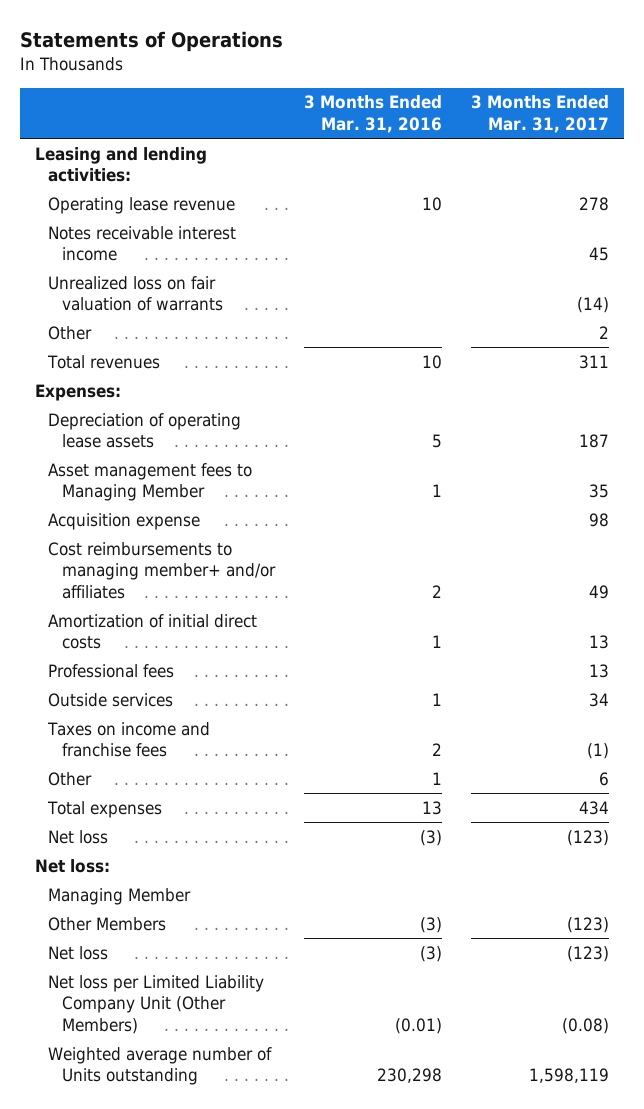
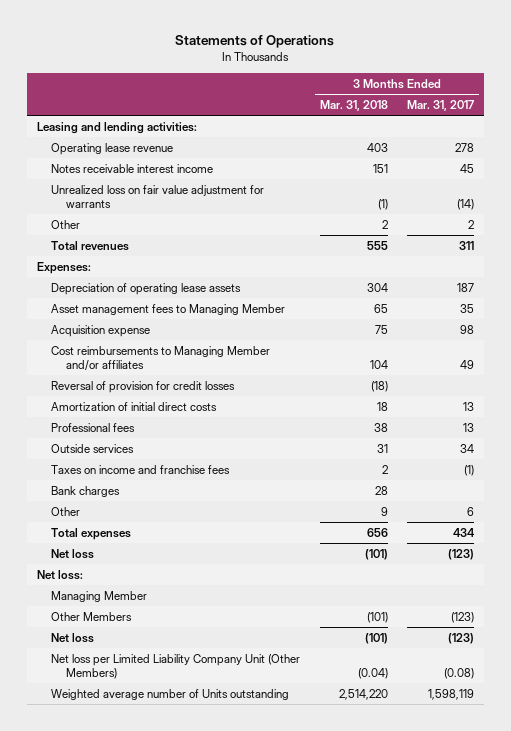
[303,95,442,133] 3 Months Ended Mar. 31, 2016 -> none
none -> [319,100,388,112] Mar. 31, 2018
[48,275,223,312] Unrealized loss on fair valuation of warrants -> [51,184,265,208] Unrealized loss on fair value adjustment for warrants
[48,541,276,599] Cost reimbursements to managing member+ and/or affiliates -> [51,345,271,371] Cost reimbursements to Managing Member and/or affiliates
none -> [51,380,236,393] Reversal of provision for credit losses
none -> [51,485,121,497] Bank charges

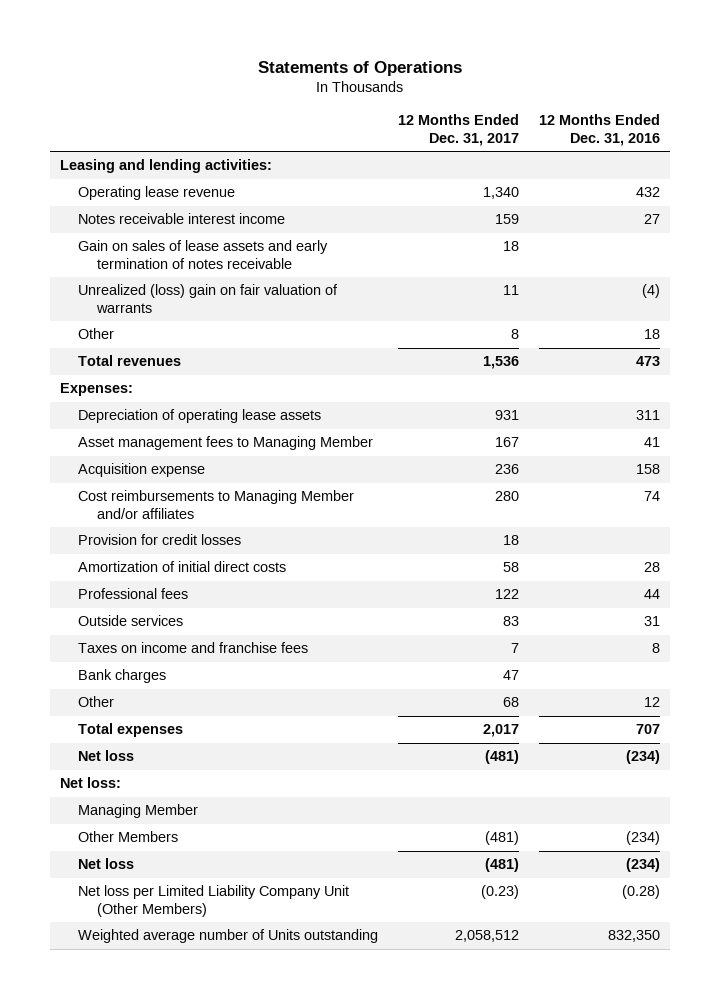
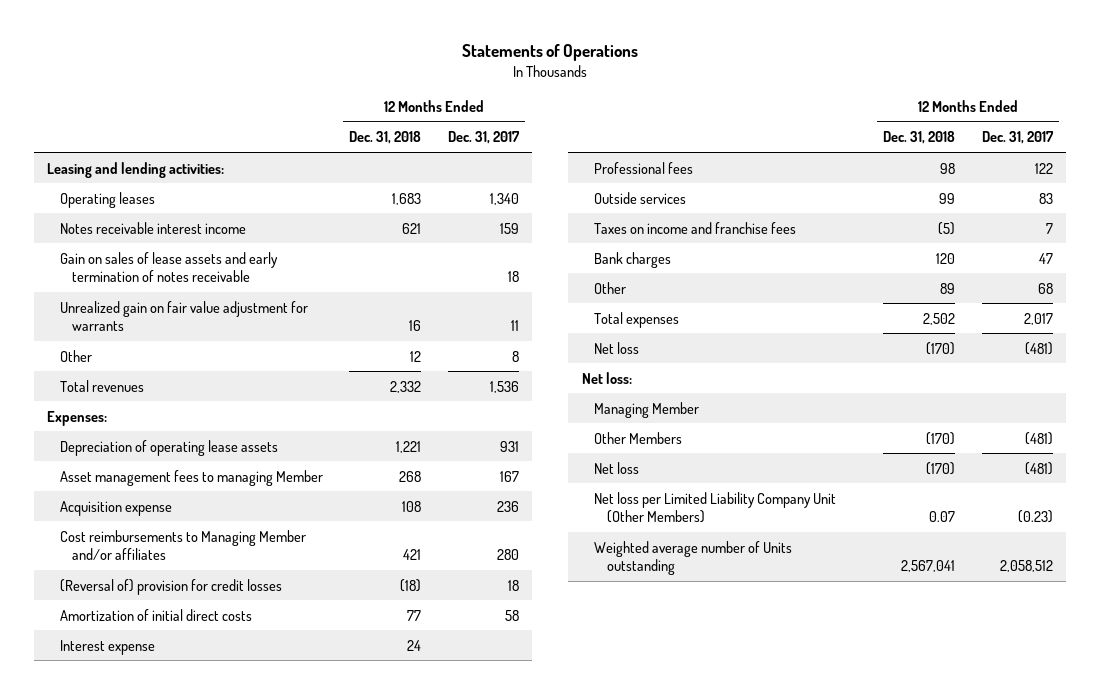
[538,114,660,146] 12 Months Ended Dec. 31, 2016 -> none
none -> [349,131,422,145] Dec. 31, 2018
[78,186,236,201] Operating lease revenue -> [59,191,155,208] Operating leases
[78,284,339,313] Unrealized (loss) gain on fair valuation of warrants -> [59,300,308,332] Unrealized gain on fair value adjustment for warrants
[78,436,374,451] Asset management fees to Managing Member -> [59,469,323,486] Asset management fees to managing Member
[78,534,242,546] Provision for credit losses -> [59,578,282,595] (Reversal of) provision for credit losses
none -> [59,639,155,655] Interest expense

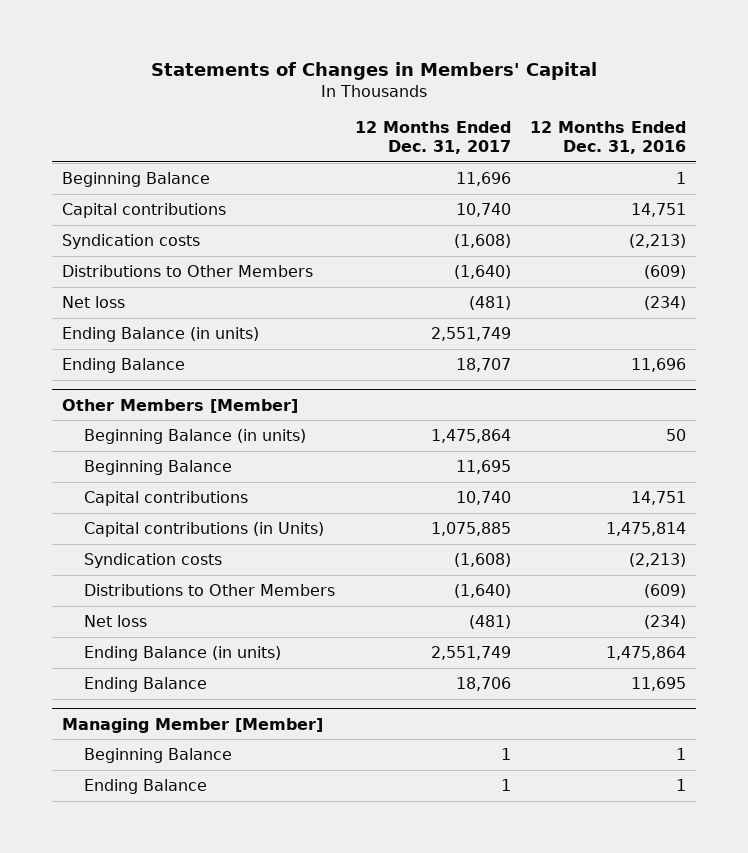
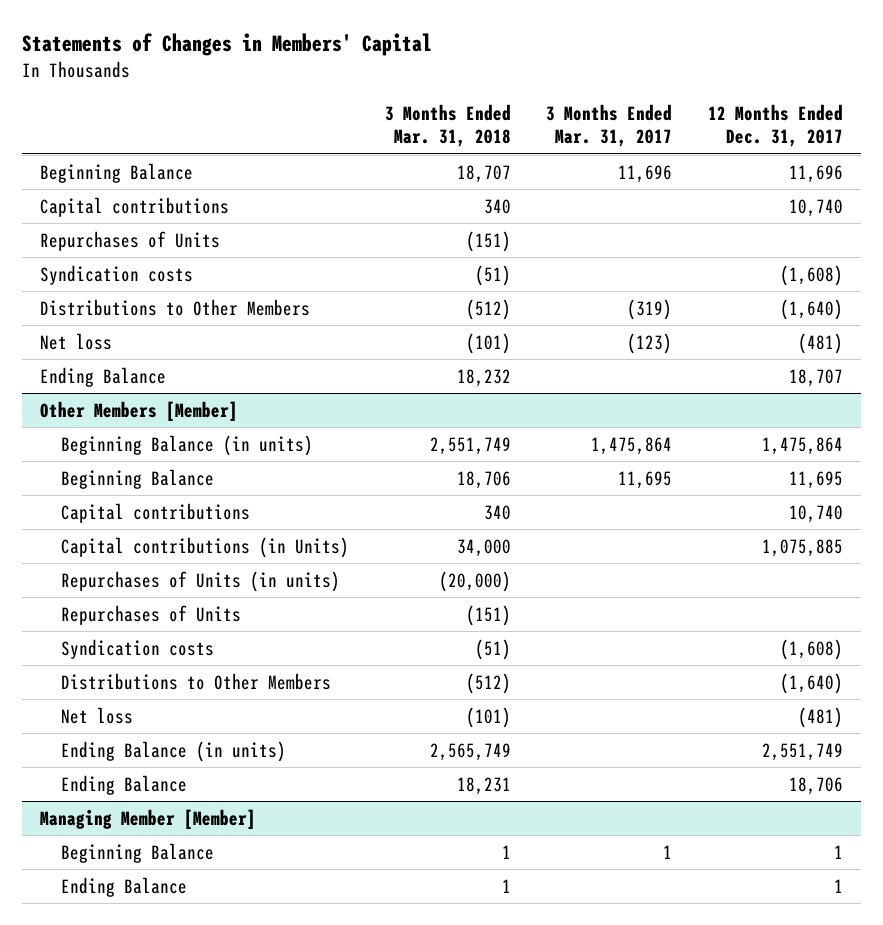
[530,120,687,155] 12 Months Ended Dec. 31, 2016 -> none
none -> [384,104,511,148] 3 Months Ended Mar. 31, 2018
none -> [546,104,673,148] 3 Months Ended Mar. 31, 2017
none -> [39,230,220,251] Repurchases of Units
[61,326,259,342] Ending Balance (in units) -> none
none -> [61,570,341,592] Repurchases of Units (in units)
none -> [61,604,242,625] Repurchases of Units

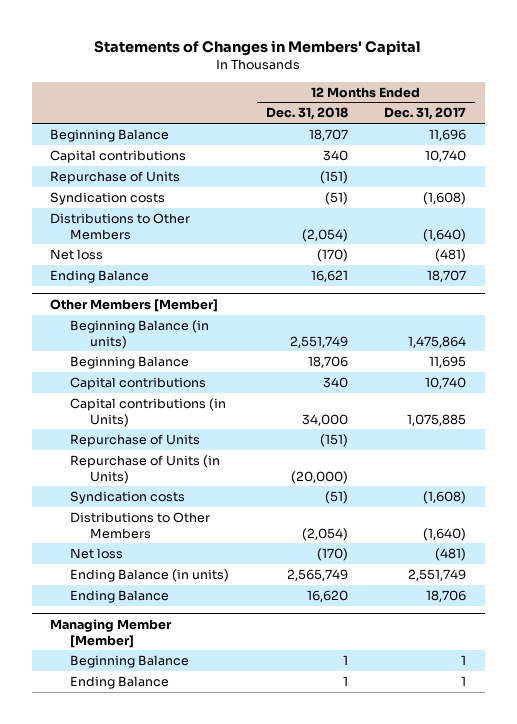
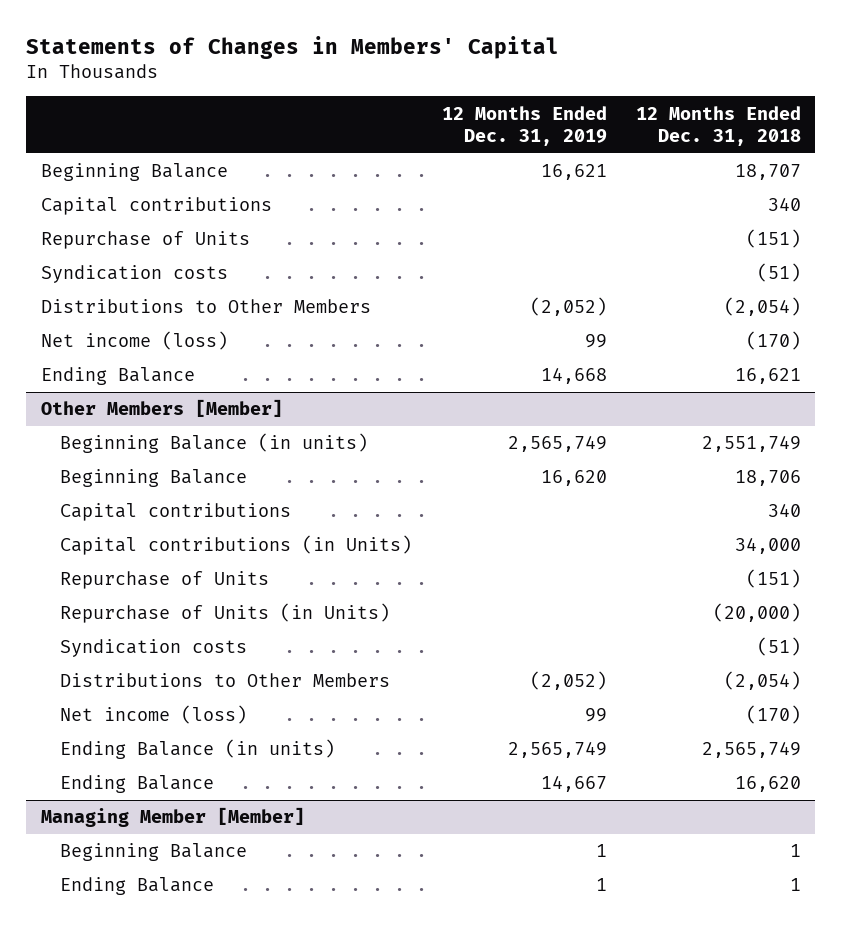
[384,107,467,121] Dec. 31, 2017 -> none
none -> [441,105,607,147] 12 Months Ended Dec. 31, 2019
[50,248,104,260] Net loss -> [40,331,228,351] Net income (loss)
[70,547,124,559] Net loss -> [60,705,248,725] Net income (loss)

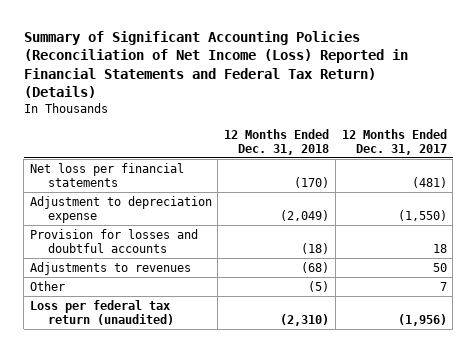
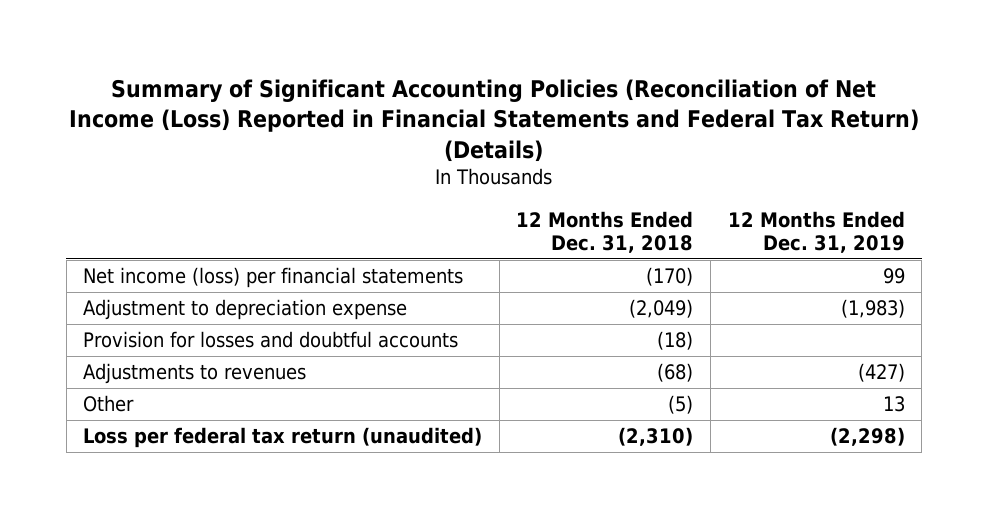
[341,128,447,155] 12 Months Ended Dec. 31, 2017 -> none
none -> [727,211,905,254] 12 Months Ended Dec. 31, 2019
[29,162,184,187] Net loss per financial statements -> [83,266,464,288] Net income (loss) per financial statements

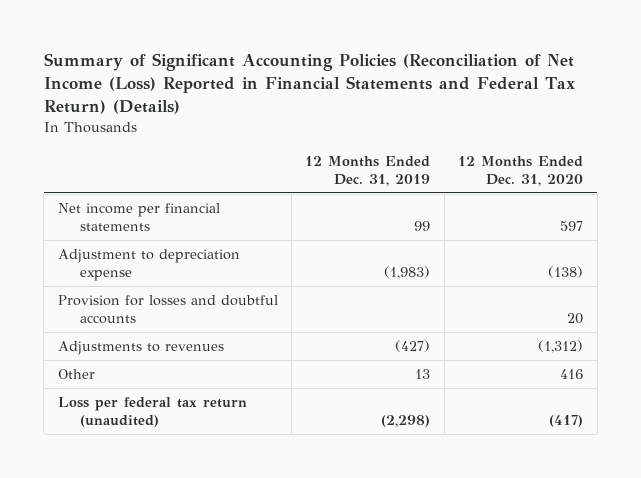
[516,211,694,254] 12 Months Ended Dec. 31, 2018 -> none
none -> [458,155,584,186] 12 Months Ended Dec. 31, 2020
[83,266,464,288] Net income (loss) per financial statements -> [57,203,220,232] Net income per financial statements

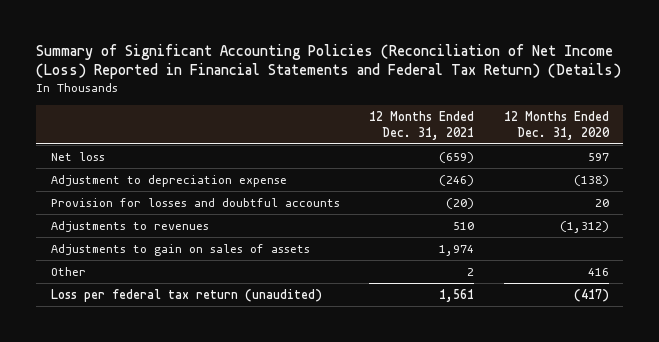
[305,155,431,186] 12 Months Ended Dec. 31, 2019 -> none
none -> [369,110,475,140] 12 Months Ended Dec. 31, 2021
[57,203,220,232] Net income per financial statements -> [50,151,105,161] Net loss
none -> [50,243,310,256] Adjustments to gain on sales of assets

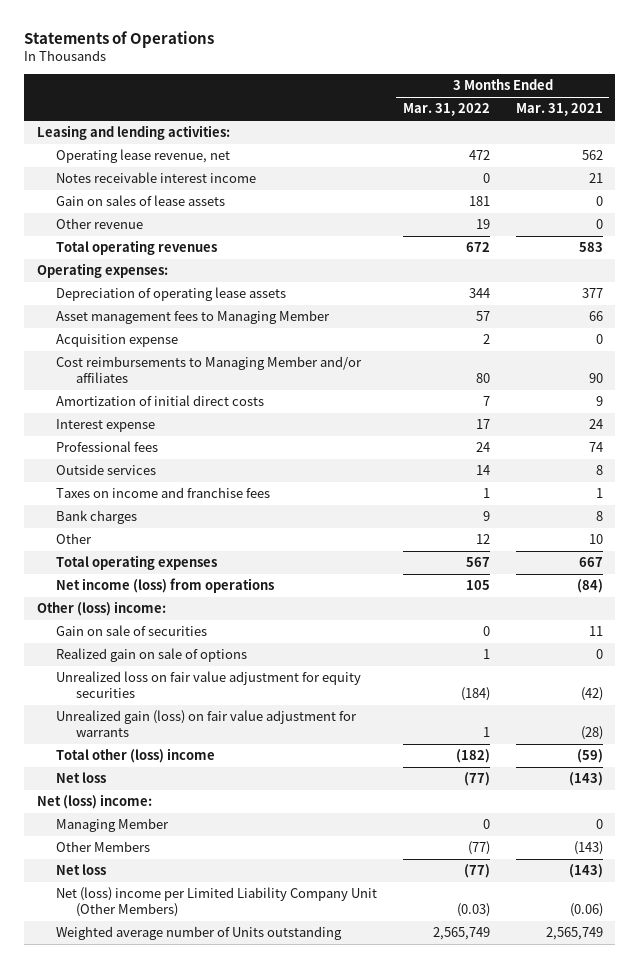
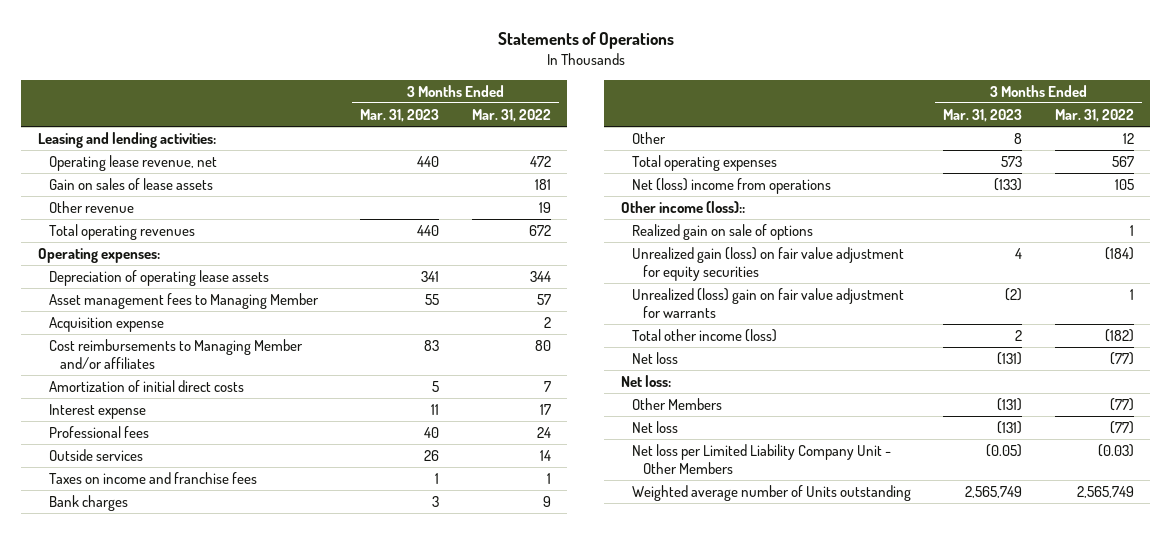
[515,103,603,117] Mar. 31, 2021 -> none
none -> [360,109,440,123] Mar. 31, 2023
[56,172,257,184] Notes receivable interest income -> none
[56,625,208,637] Gain on sale of securities -> none
[56,578,275,594] Net income (loss) from operations -> [631,178,831,195] Net (loss) income from operations
[36,601,166,617] Other (loss) income: -> [620,201,745,214] Other income (loss)::
[56,671,362,699] Unrealized loss on fair value adjustment for equity securities -> [631,247,904,281] Unrealized gain (loss) on fair value adjustment for equity securities
[56,710,358,738] Unrealized gain (loss) on fair value adjustment for warrants -> [631,288,904,318] Unrealized (loss) gain on fair value adjustment for warrants
[56,748,216,764] Total other (loss) income -> [631,329,777,343] Total other income (loss)
[56,818,170,833] Managing Member -> none
[36,794,152,810] Net (loss) income: -> [620,375,671,388] Net loss:
[56,887,378,918] Net (loss) income per Limited Liability Company Unit (Other Members) -> [631,444,891,474] Net loss per Limited Liability Company Unit - Other Members

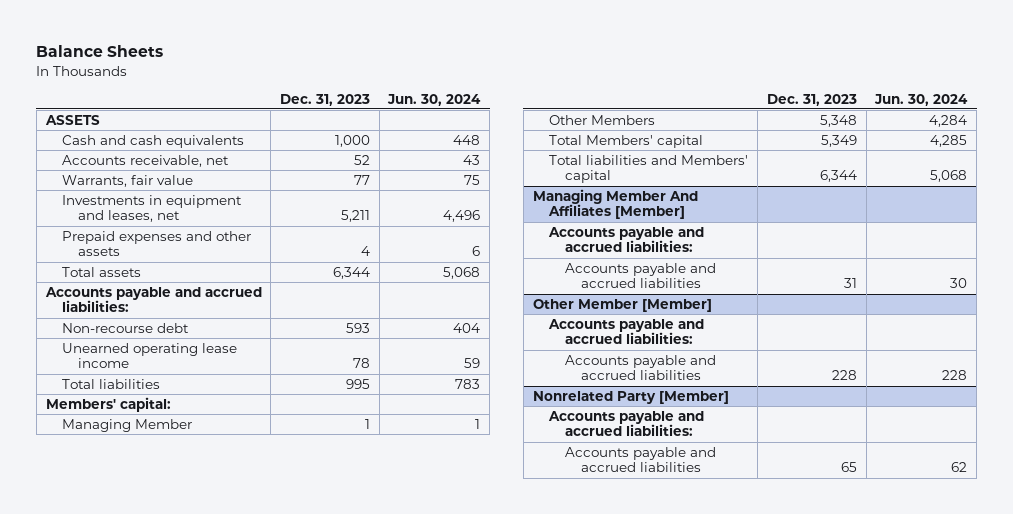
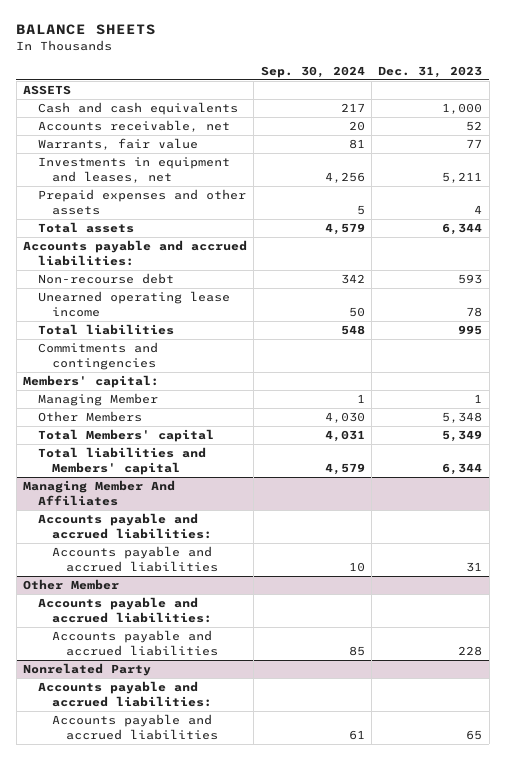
[36,45,164,58] Balance Sheets -> [16,24,157,36] BALANCE SHEETS
[387,93,482,106] Jun. 30, 2024 -> none
none -> [260,65,365,78] Sep. 30, 2024
none -> [37,342,158,370] Commitments and contingencies
[532,188,698,220] Managing Member And Affiliates [Member] -> [23,480,176,506] Managing Member And Affiliates
[532,298,712,312] Other Member [Member] -> [23,579,120,591] Other Member
[532,390,729,404] Nonrelated Party [Member] -> [23,663,152,677] Nonrelated Party

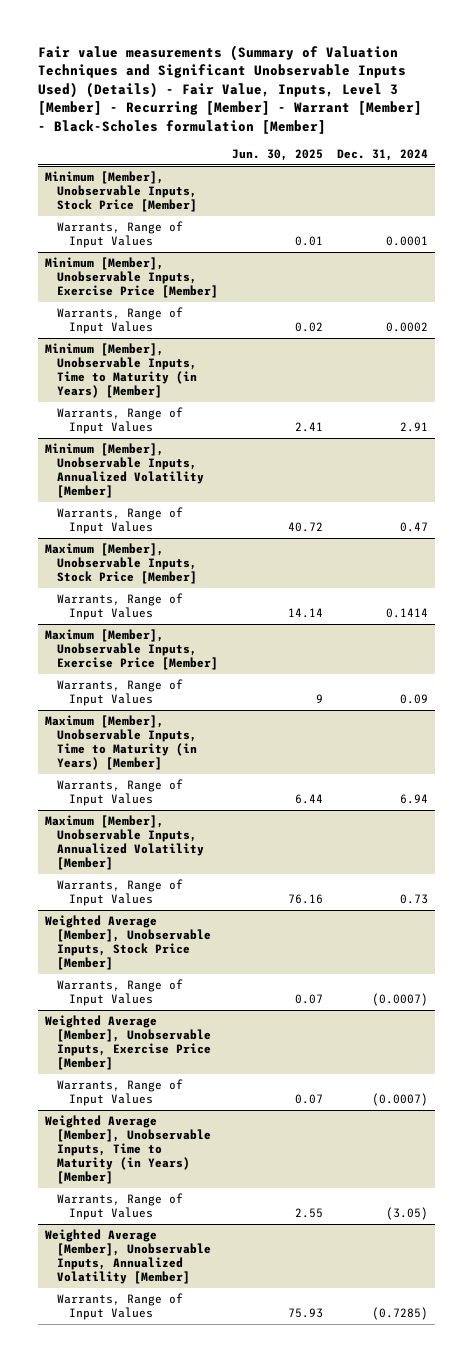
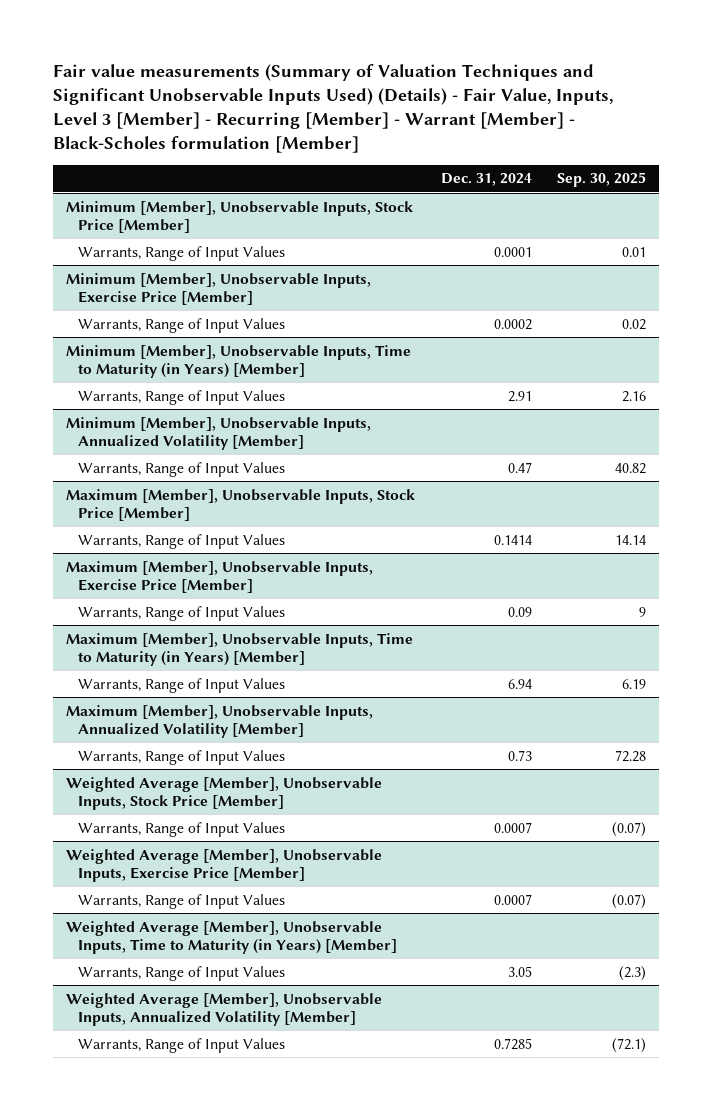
[232,148,324,161] Jun. 30, 2025 -> none
none -> [557,172,647,188] Sep. 30, 2025
[372,993,429,1007] (0.0007) -> [493,821,532,833] 0.0007
[372,1093,429,1107] (0.0007) -> [493,893,532,905] 0.0007
[386,1207,429,1221] (3.05) -> [507,965,532,977] 3.05
[372,1307,429,1321] (0.7285) -> [493,1037,532,1050] 0.7285

